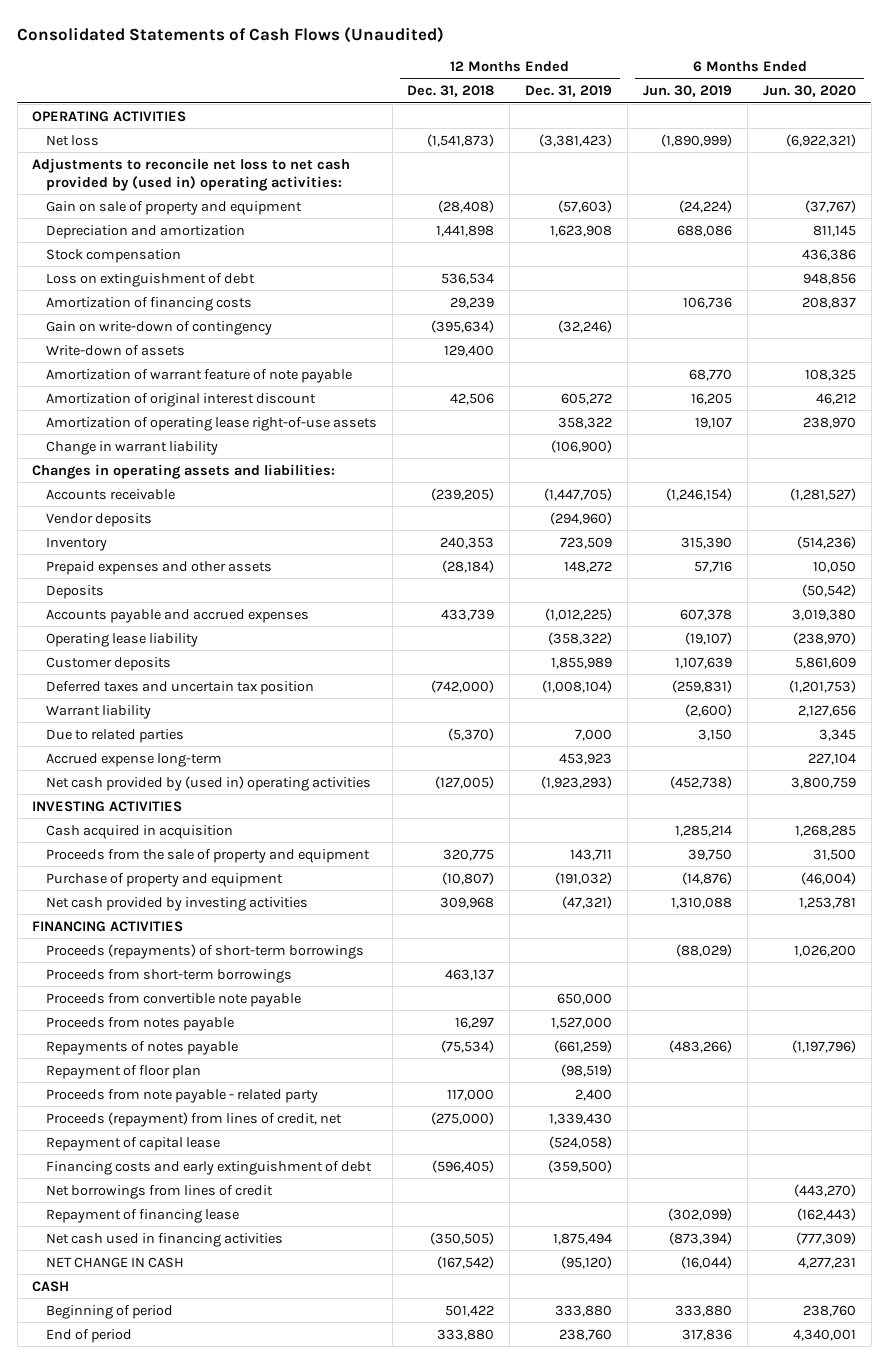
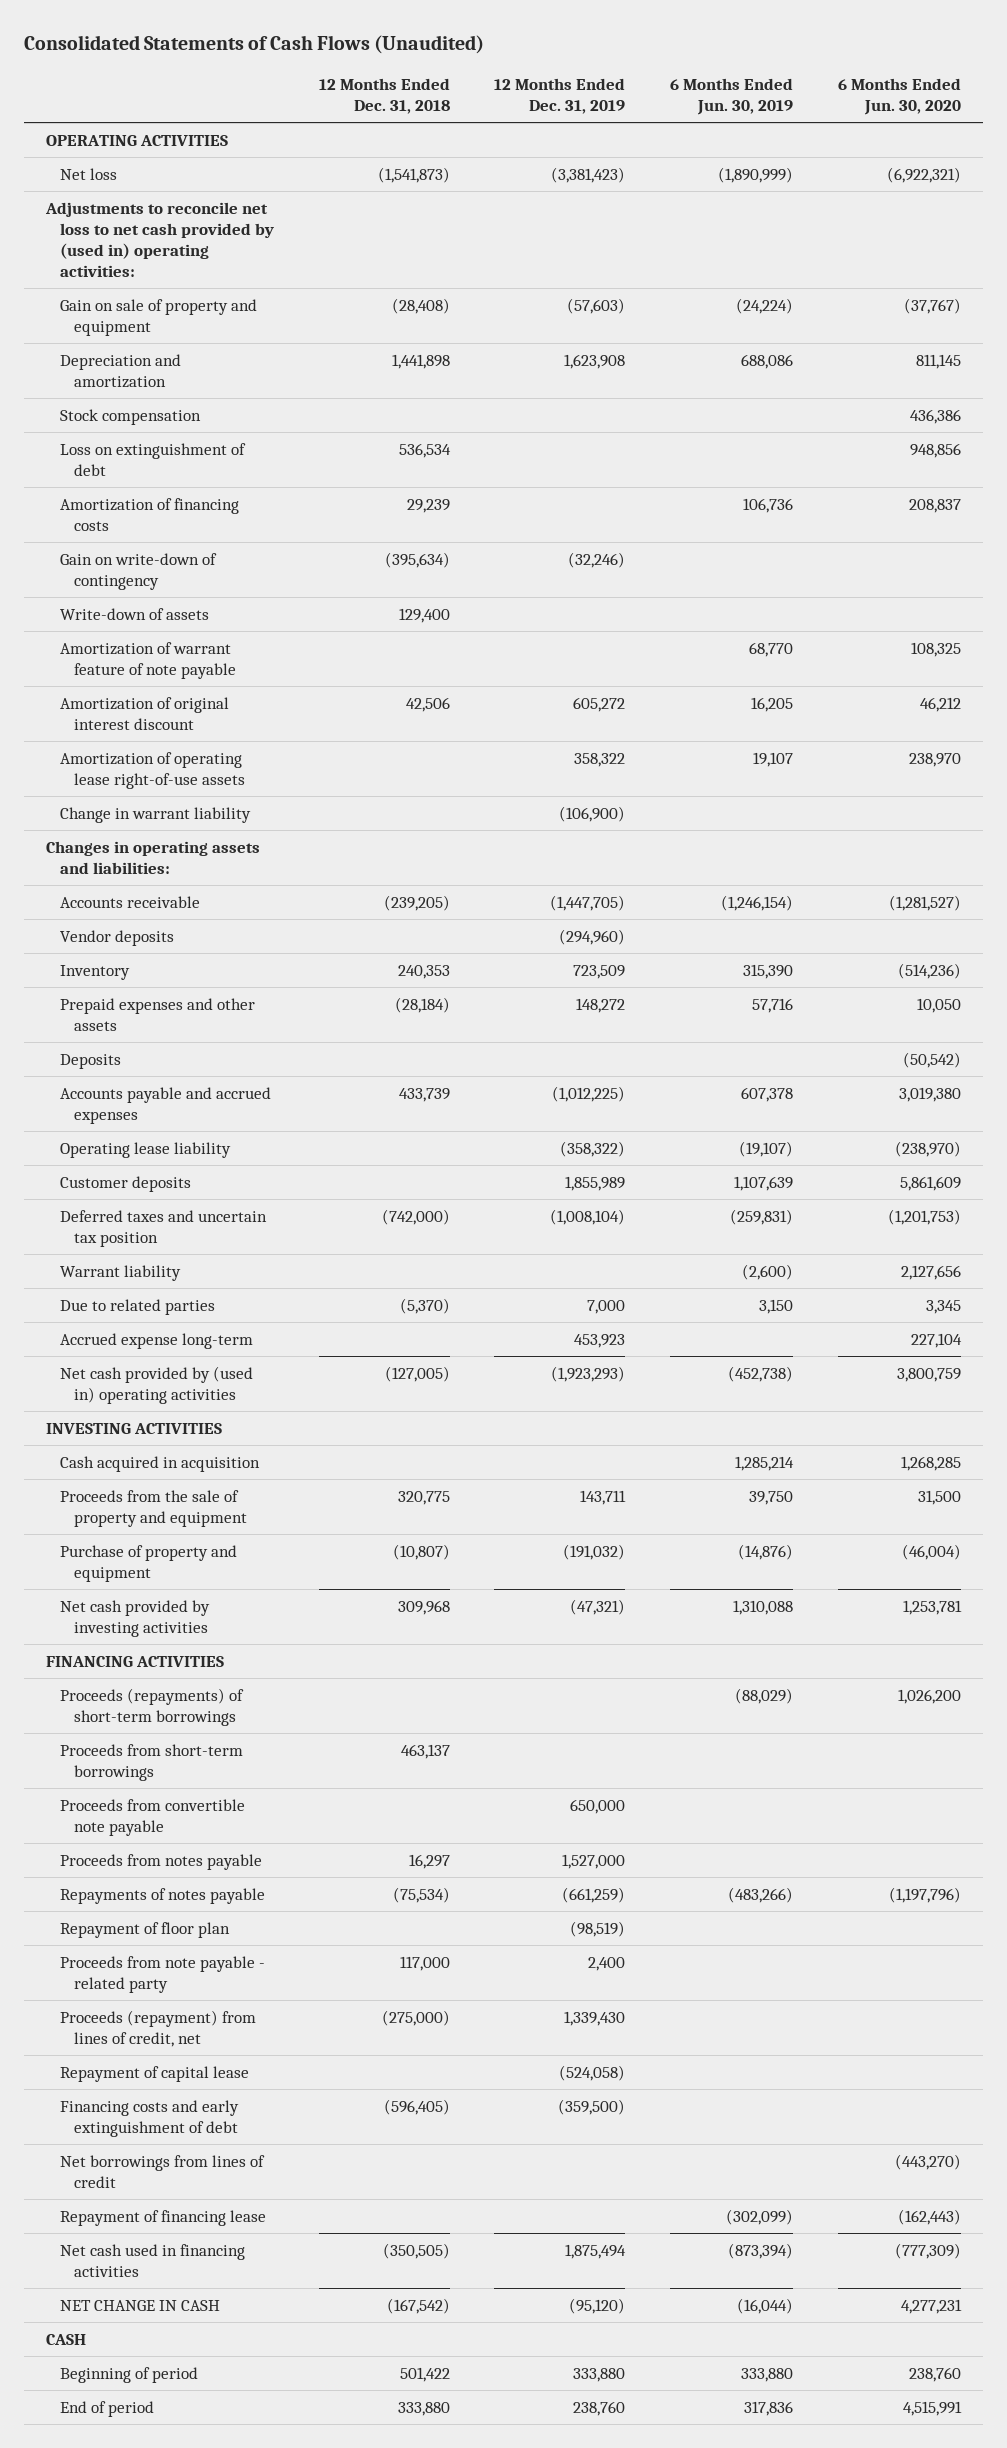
[792,1328,856,1341] 4,340,001 -> [902,2400,962,2416] 4,515,991

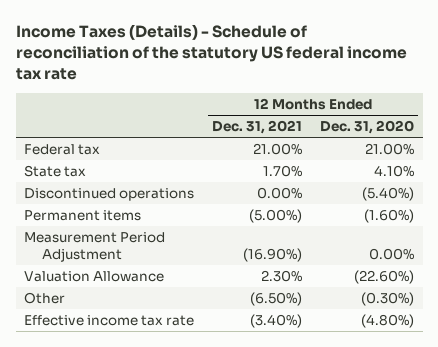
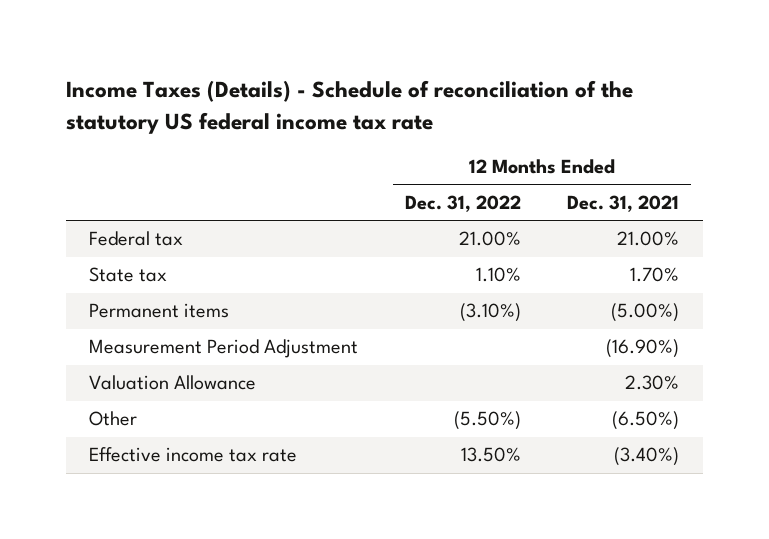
[319,120,414,135] Dec. 31, 2020 -> none
none -> [404,194,521,212] Dec. 31, 2022
[24,188,195,202] Discontinued operations -> none

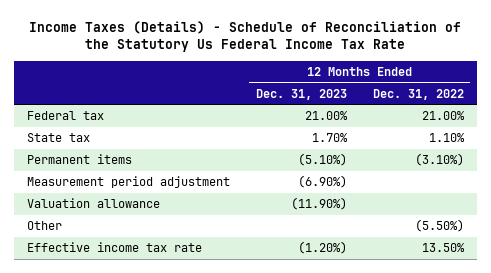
[66,80,634,134] Income Taxes (Details) - Schedule of reconciliation of the statutory US federal income tax rate -> [29,20,462,53] Income Taxes (Details) - Schedule of Reconciliation of the Statutory Us Federal Income Tax Rate
[567,194,680,212] Dec. 31, 2021 -> none
none -> [255,88,347,100] Dec. 31, 2023
[89,339,359,359] Measurement Period Adjustment -> [26,176,230,189] Measurement period adjustment
[89,375,257,391] Valuation Allowance -> [26,198,160,209] Valuation allowance

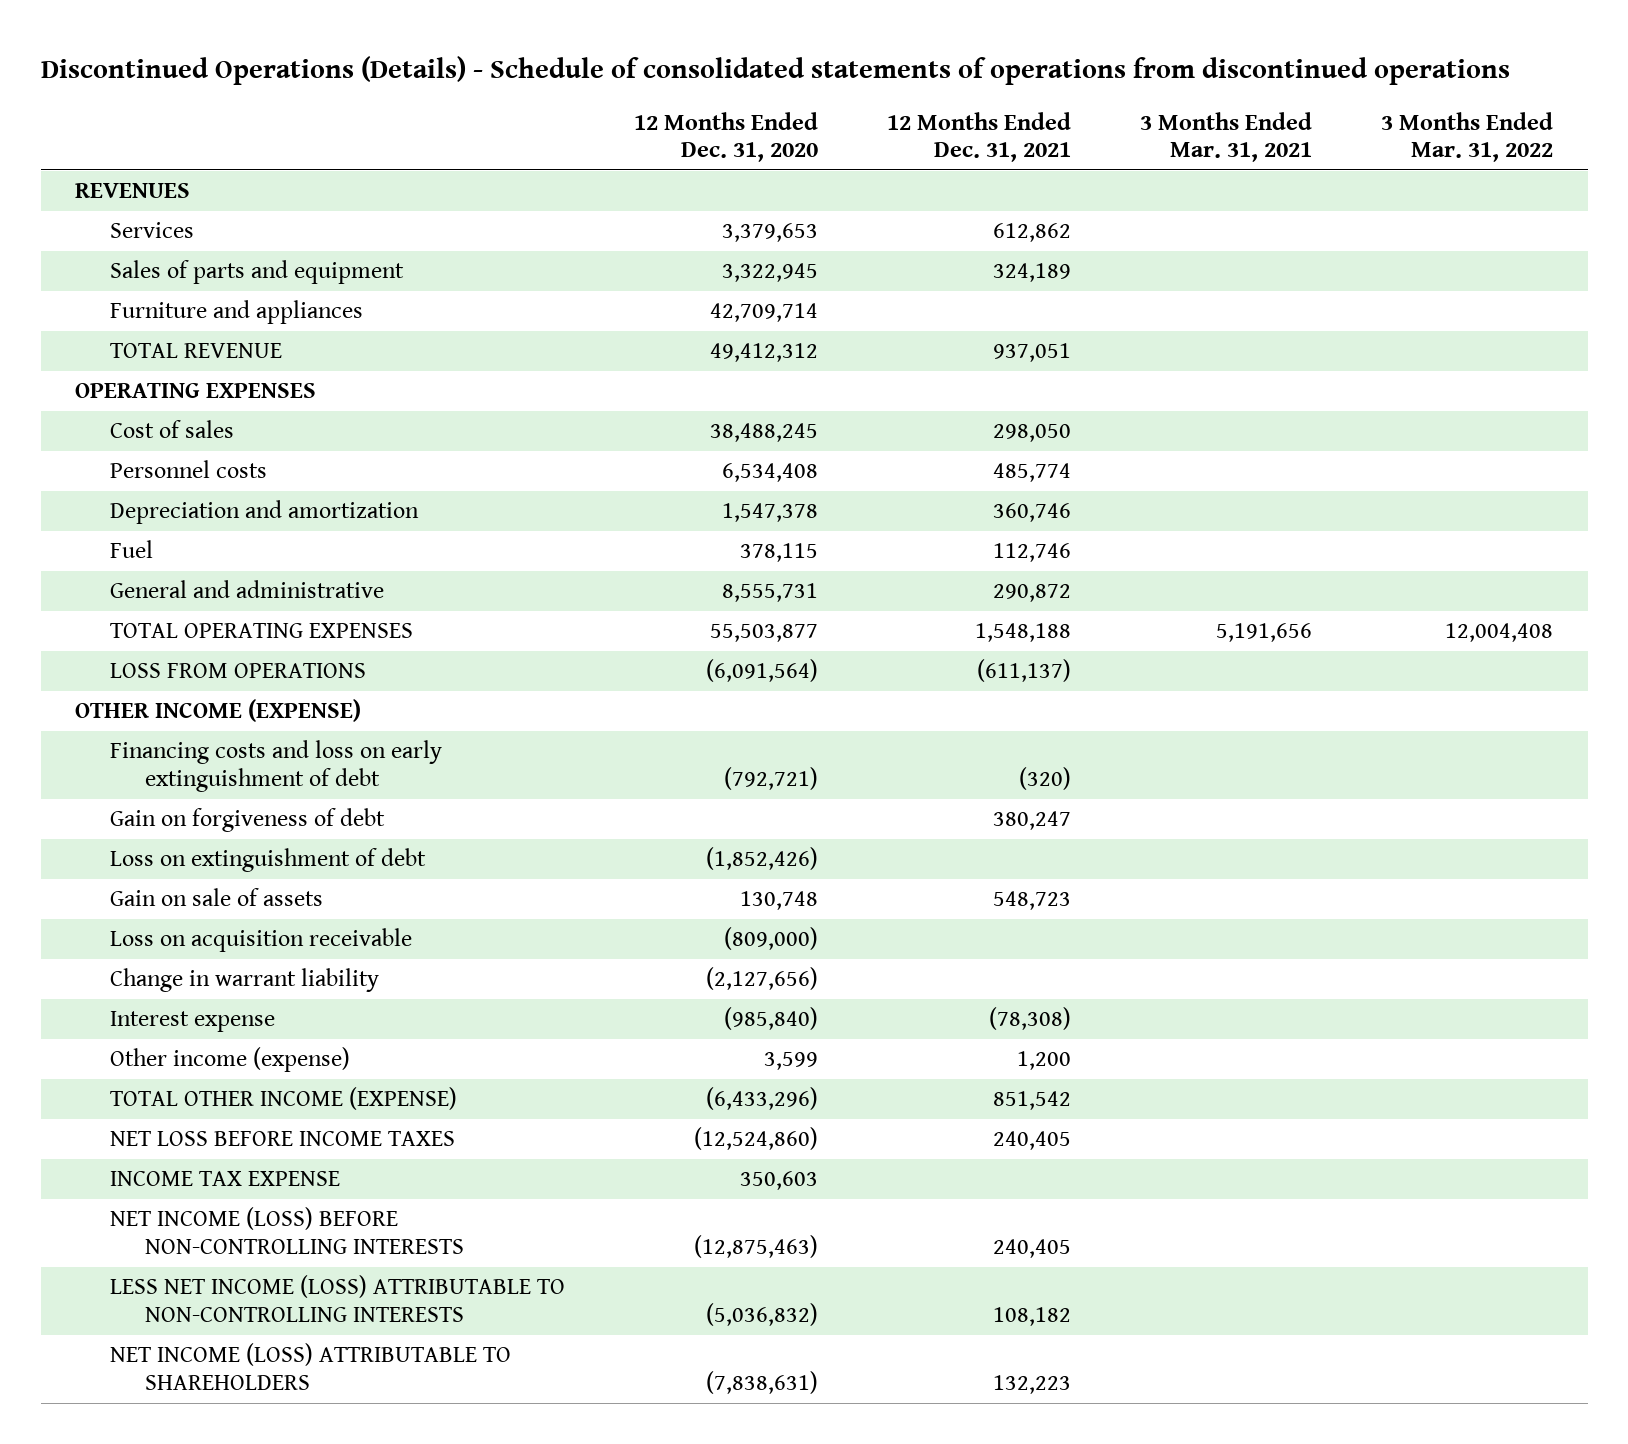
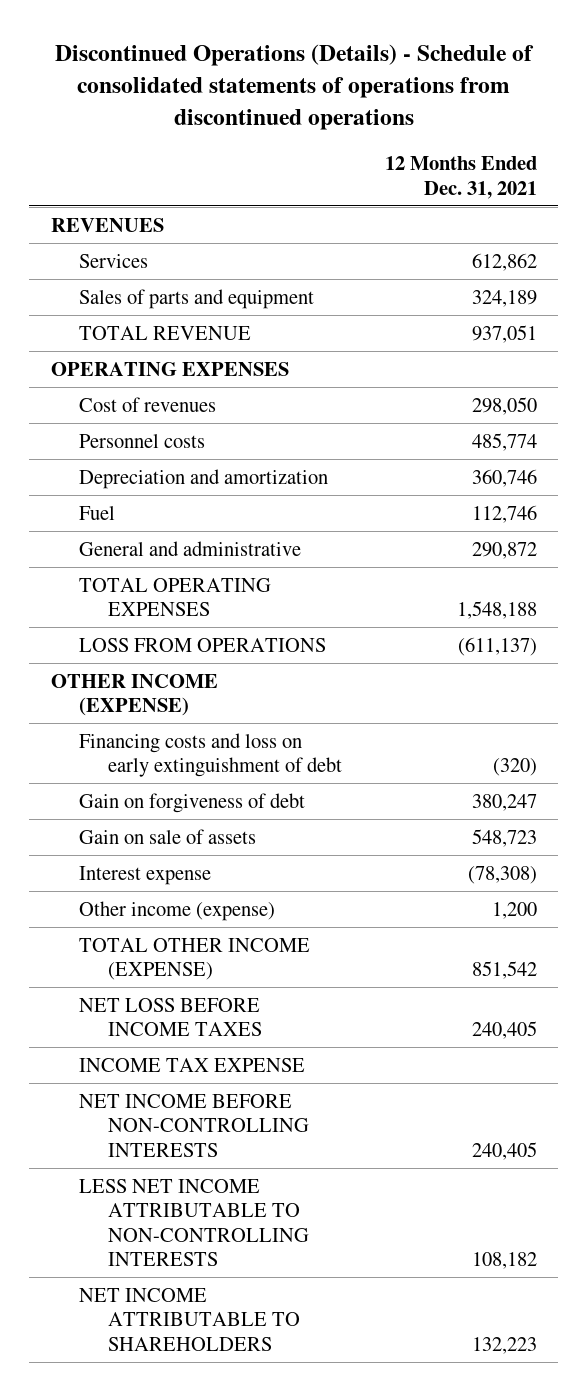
[634,111,819,163] 12 Months Ended Dec. 31, 2020 -> none
[1140,111,1313,163] 3 Months Ended Mar. 31, 2021 -> none
[1381,111,1554,163] 3 Months Ended Mar. 31, 2022 -> none
[110,300,364,325] Furniture and appliances -> none
[110,420,235,439] Cost of sales -> [79,396,217,412] Cost of revenues
[110,848,427,873] Loss on extinguishment of debt -> none
[110,928,413,953] Loss on acquisition receivable -> none
[110,968,380,993] Change in warrant liability -> none
[110,1207,465,1255] NET INCOME (LOSS) BEFORE NON-CONTROLLING INTERESTS -> [79,1093,309,1157] NET INCOME BEFORE NON-CONTROLLING INTERESTS
[110,1275,566,1323] LESS NET INCOME (LOSS) ATTRIBUTABLE TO NON-CONTROLLING INTERESTS -> [79,1178,309,1267] LESS NET INCOME ATTRIBUTABLE TO NON-CONTROLLING INTERESTS
[110,1343,512,1391] NET INCOME (LOSS) ATTRIBUTABLE TO SHAREHOLDERS -> [79,1287,300,1351] NET INCOME ATTRIBUTABLE TO SHAREHOLDERS

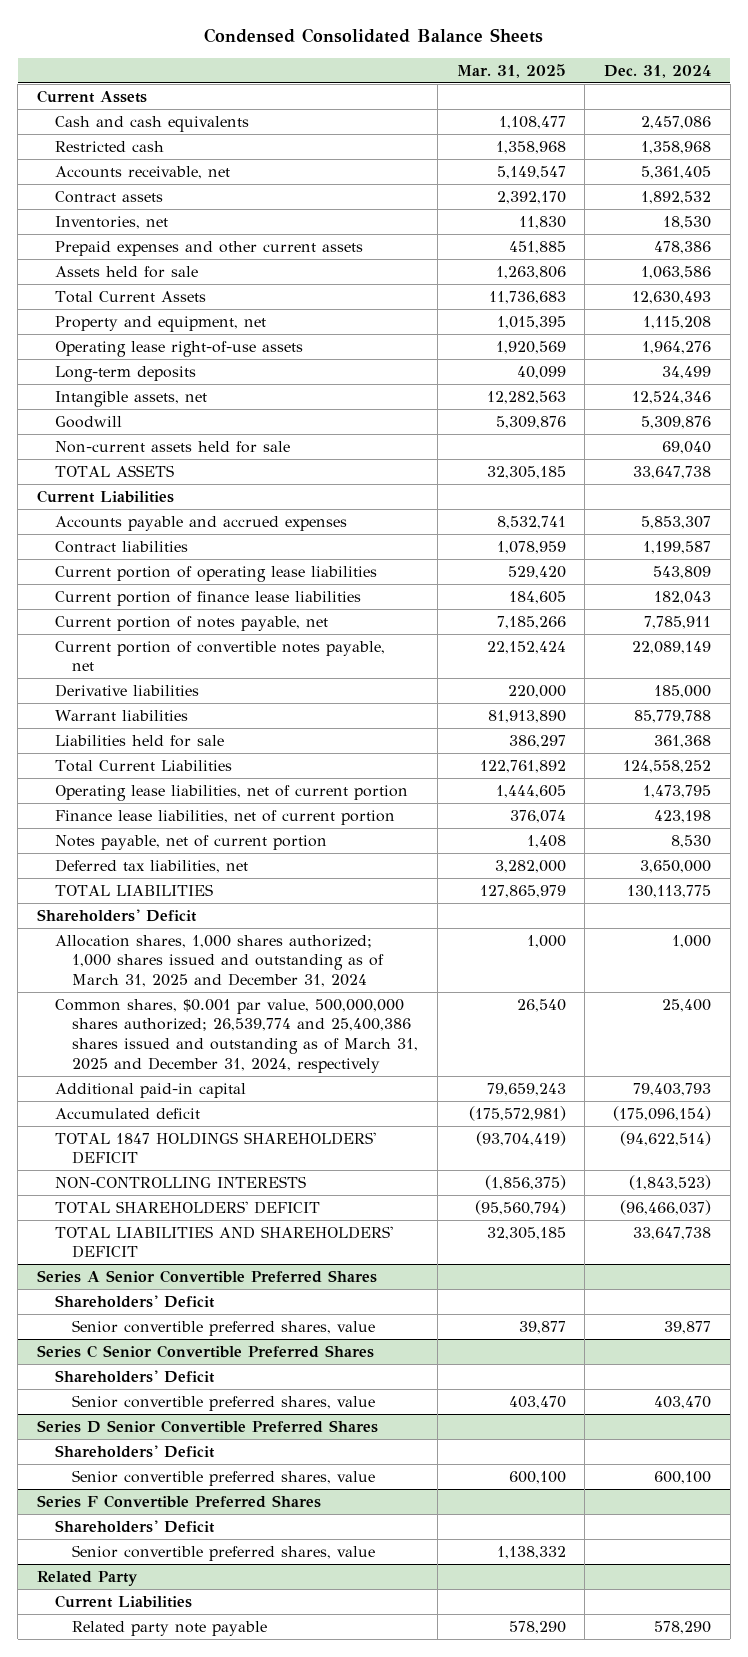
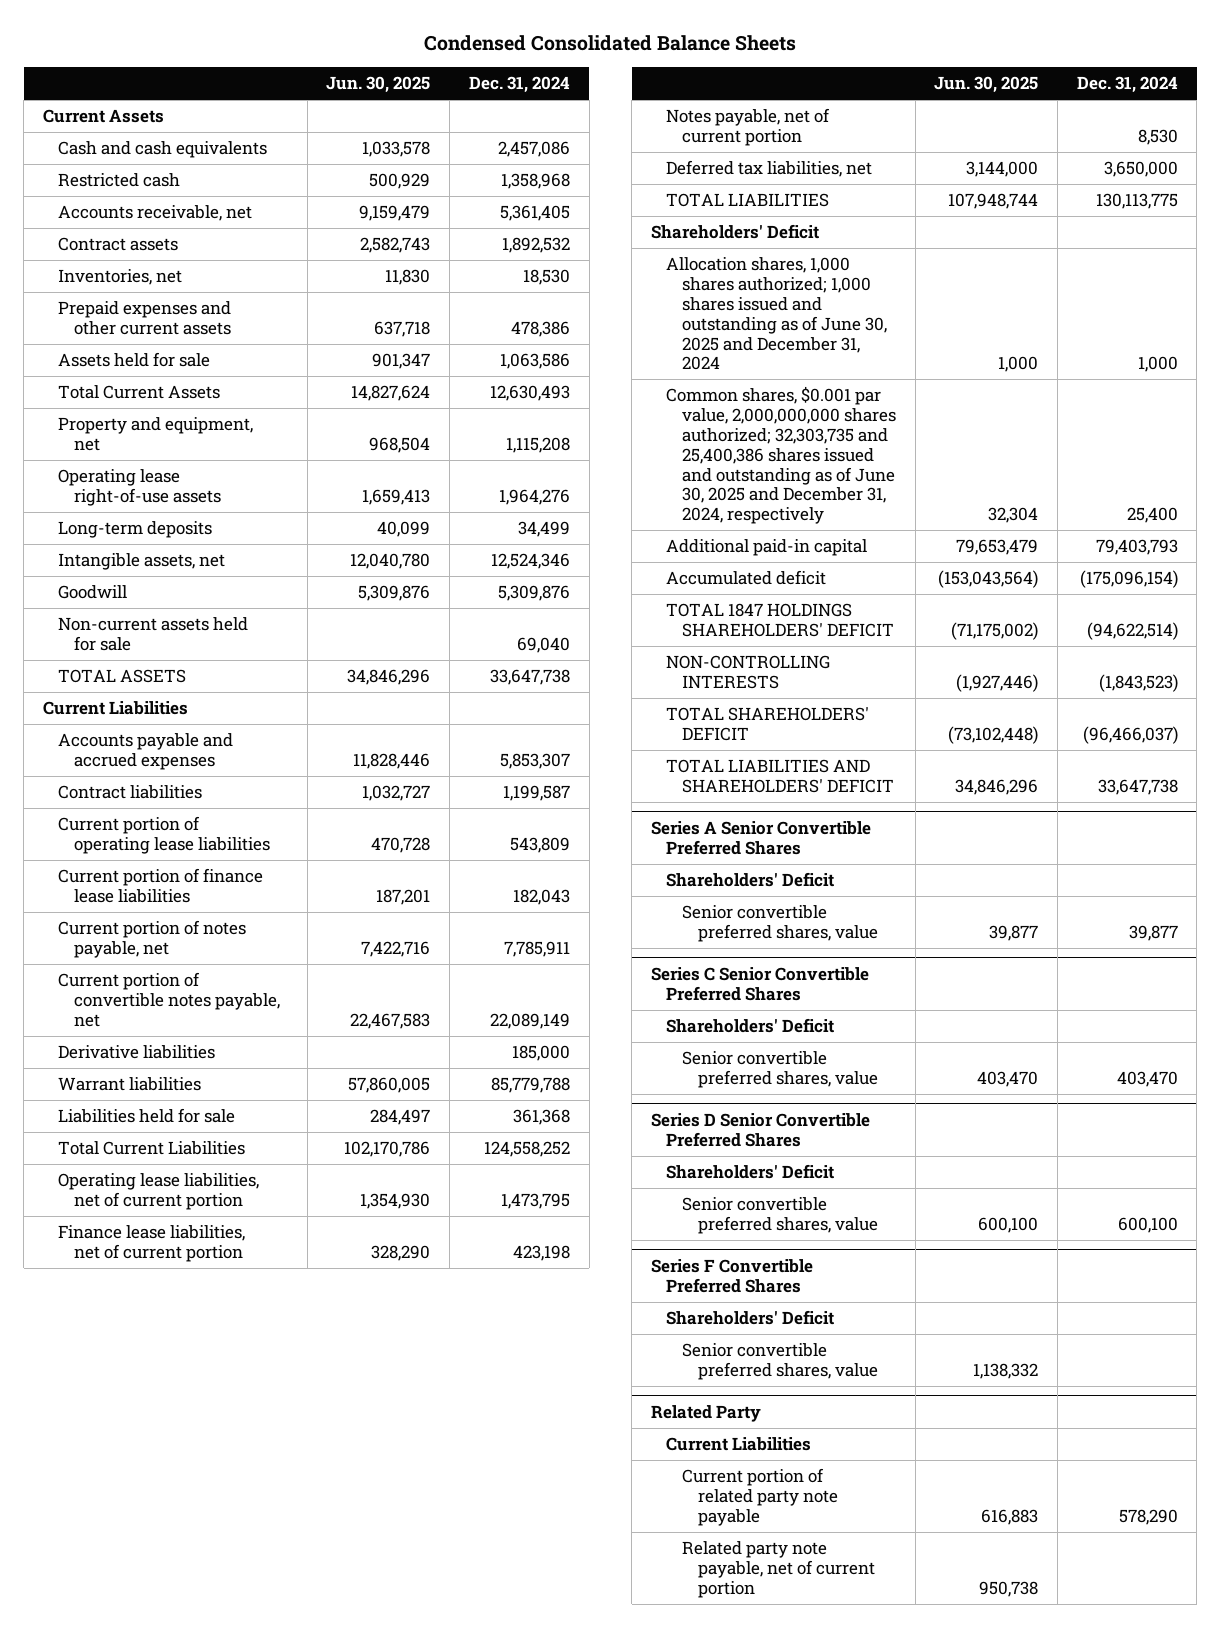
[456,63,566,78] Mar. 31, 2025 -> none
none -> [326,76,431,94] Jun. 30, 2025
[54,934,385,988] Allocation shares, 1,000 shares authorized; 1,000 shares issued and outstanding as of March 31, 2025 and December 31, 2024 -> [666,257,888,371] Allocation shares, 1,000 shares authorized; 1,000 shares issued and outstanding as of June 30, 2025 and December 31, 2024
[54,998,419,1074] Common shares, $0.001 par value, 500,000,000 shares authorized; 26,539,774 and 25,400,386 shares issued and outstanding as of March 31, 2025 and December 31, 2024, respectively -> [666,386,897,525] Common shares, $0.001 par value, 2,000,000,000 shares authorized; 32,303,735 and 25,400,386 shares issued and outstanding as of June 30, 2025 and December 31, 2024, respectively
[72,1620,268,1636] Related party note payable -> [682,1468,838,1526] Current portion of related party note payable
none -> [682,1541,875,1598] Related party note payable, net of current portion

